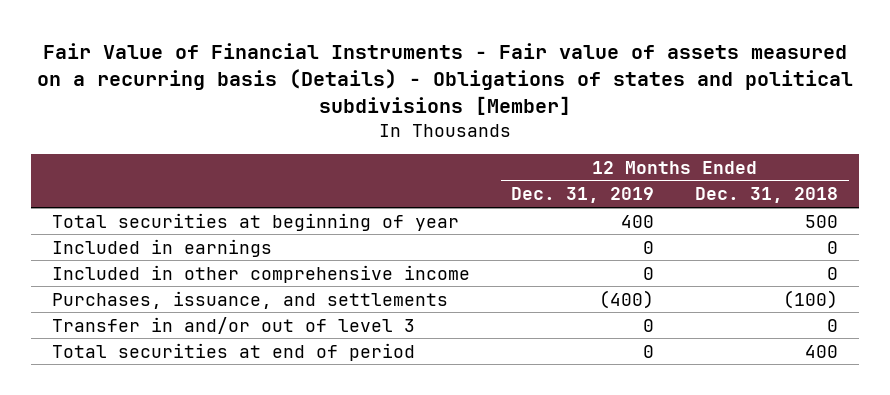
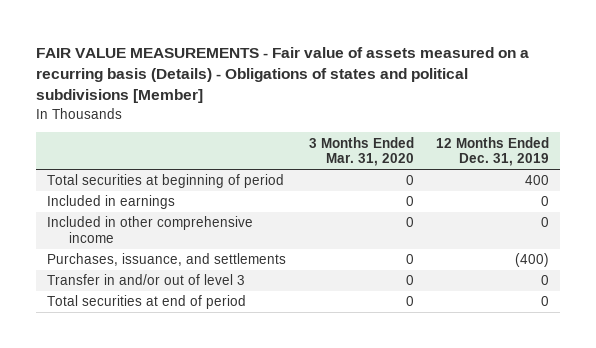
[37,42,854,116] Fair Value of Financial Instruments - Fair value of assets measured on a recurring basis (Details) - Obligations of states and political subdivisions [Member] -> [36,46,530,104] FAIR VALUE MEASUREMENTS - Fair value of assets measured on a recurring basis (Details) - Obligations of states and political subdivisions [Member]
[695,187,839,204] Dec. 31, 2018 -> none
none -> [308,136,414,167] 3 Months Ended Mar. 31, 2020
[51,212,459,231] Total securities at beginning of year -> [47,174,285,189] Total securities at beginning of period

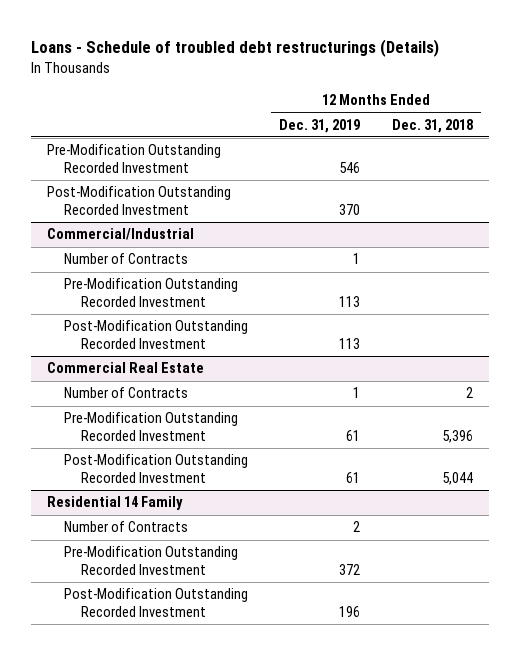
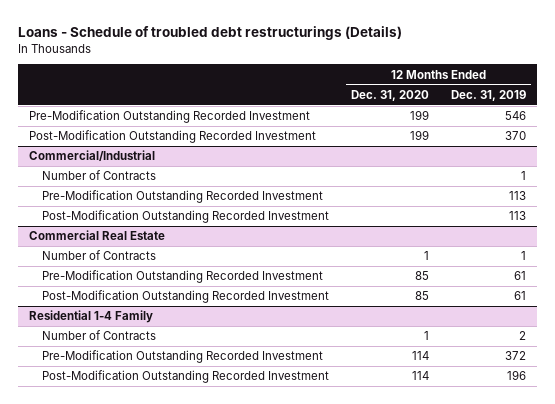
[392,118,474,133] Dec. 31, 2018 -> none
none -> [351,90,430,102] Dec. 31, 2020
[46,496,183,511] Residential 14 Family -> [29,310,154,324] Residential 1-4 Family

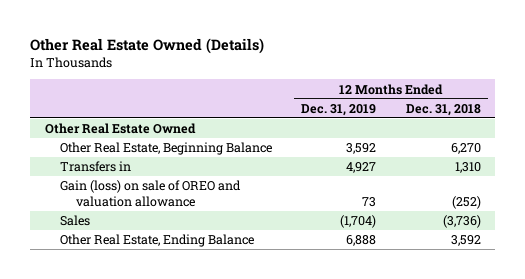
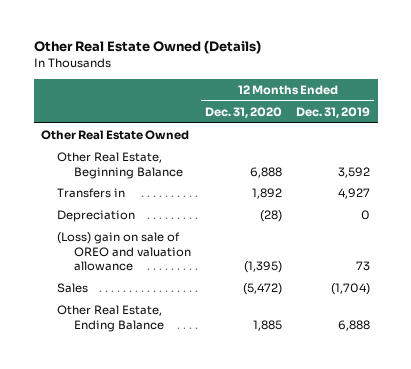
[405,103,481,116] Dec. 31, 2018 -> none
none -> [205,106,283,118] Dec. 31, 2020
none -> [57,210,136,223] Depreciation
[60,180,242,207] Gain (loss) on sale of OREO and valuation allowance -> [57,232,191,271] (Loss) gain on sale of OREO and valuation allowance

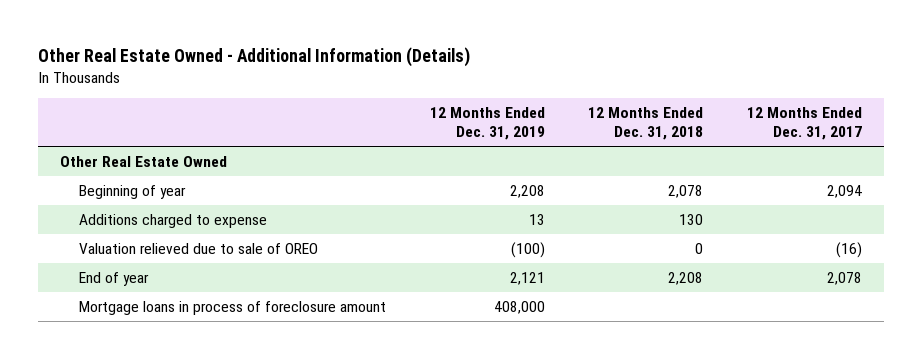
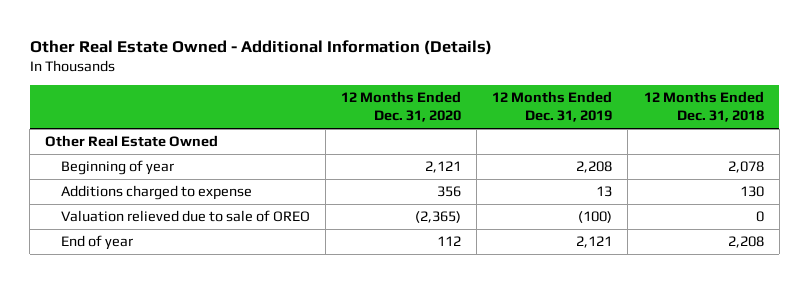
[747,107,863,141] 12 Months Ended Dec. 31, 2017 -> none
none -> [341,91,462,123] 12 Months Ended Dec. 31, 2020
[79,301,387,316] Mortgage loans in process of foreclosure amount -> none

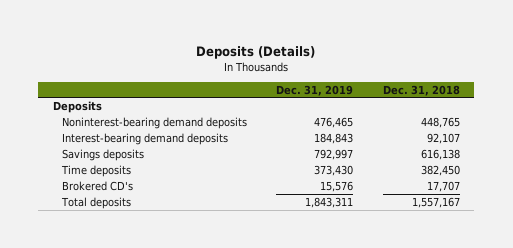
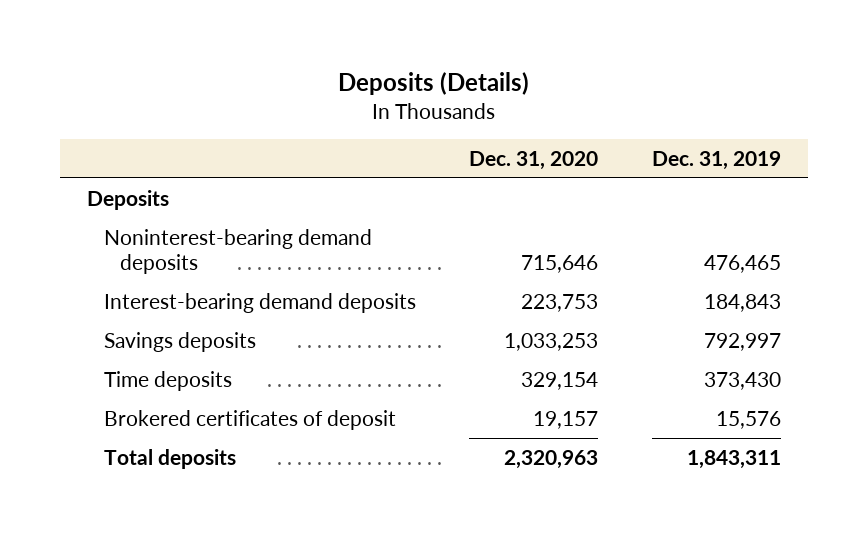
[382,84,460,96] Dec. 31, 2018 -> none
none -> [469,150,599,170] Dec. 31, 2020
[61,180,133,191] Brokered CD's -> [103,409,396,430] Brokered certificates of deposit

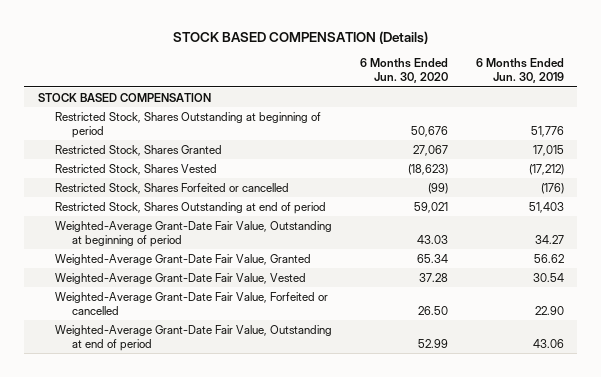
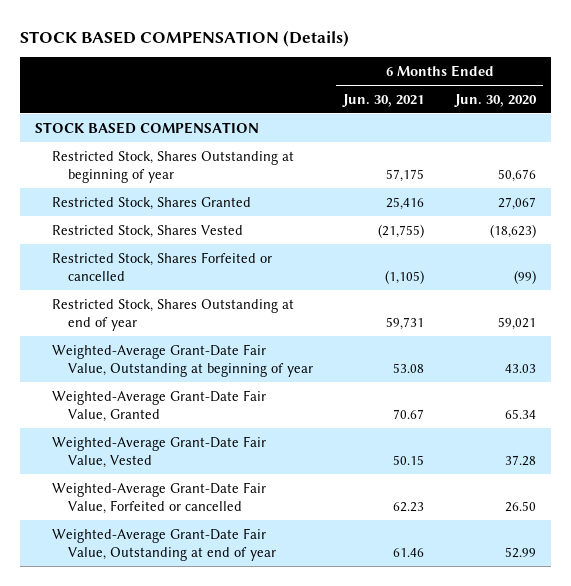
[475,58,564,84] 6 Months Ended Jun. 30, 2019 -> none
none -> [342,93,425,107] Jun. 30, 2021
[54,111,321,139] Restricted Stock, Shares Outstanding at beginning of period -> [51,150,294,184] Restricted Stock, Shares Outstanding at beginning of year
[54,201,326,214] Restricted Stock, Shares Outstanding at end of period -> [51,298,294,332] Restricted Stock, Shares Outstanding at end of year
[54,220,332,248] Weighted-Average Grant-Date Fair Value, Outstanding at beginning of period -> [51,343,313,378] Weighted-Average Grant-Date Fair Value, Outstanding at beginning of year
[54,324,332,352] Weighted-Average Grant-Date Fair Value, Outstanding at end of period -> [51,527,276,562] Weighted-Average Grant-Date Fair Value, Outstanding at end of year

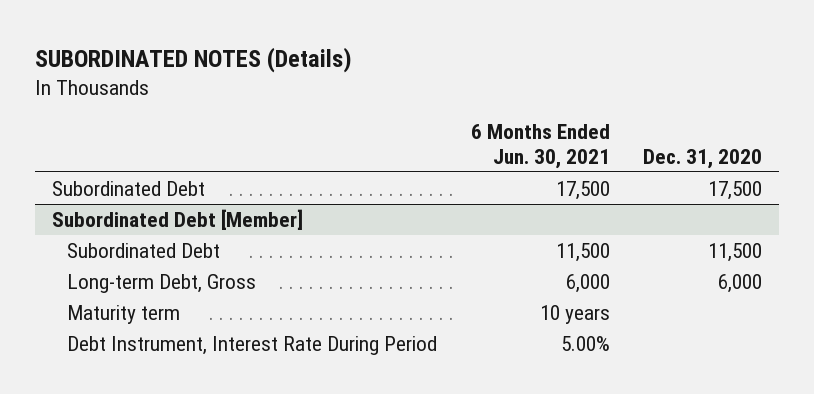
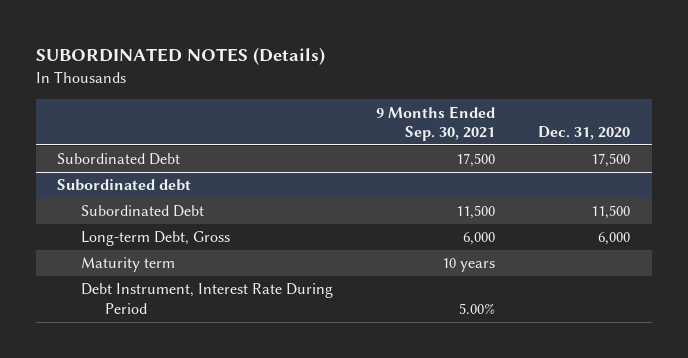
[470,124,610,169] 6 Months Ended Jun. 30, 2021 -> none
none -> [376,105,496,141] 9 Months Ended Sep. 30, 2021
[51,208,303,230] Subordinated Debt [Member] -> [57,179,192,192] Subordinated debt

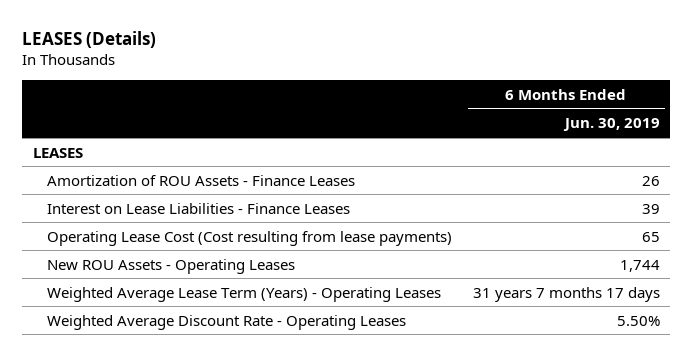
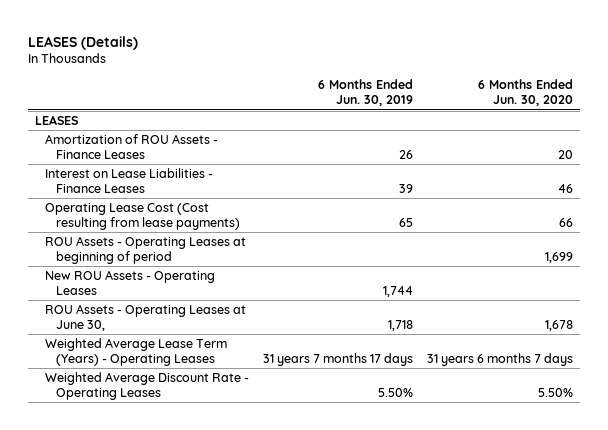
none -> [478,79,574,107] 6 Months Ended Jun. 30, 2020
none -> [45,235,247,264] ROU Assets - Operating Leases at beginning of period
none -> [45,303,247,331] ROU Assets - Operating Leases at June 30,

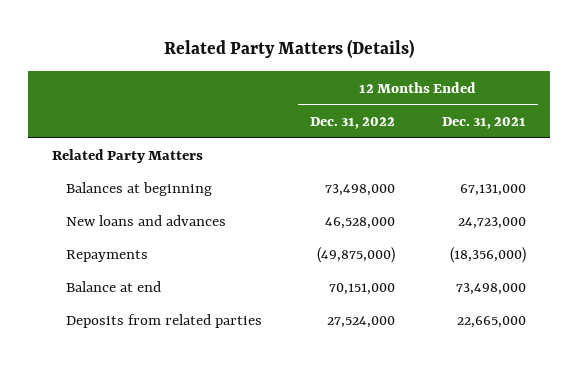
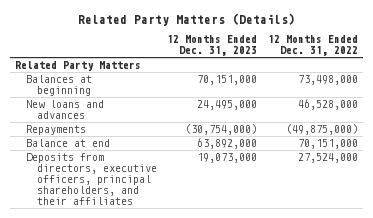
[442,116,527,129] Dec. 31, 2021 -> none
none -> [167,35,258,57] 12 Months Ended Dec. 31, 2023
[65,314,262,329] Deposits from related parties -> [25,152,157,206] Deposits from directors, executive officers, principal shareholders, and their affiliates

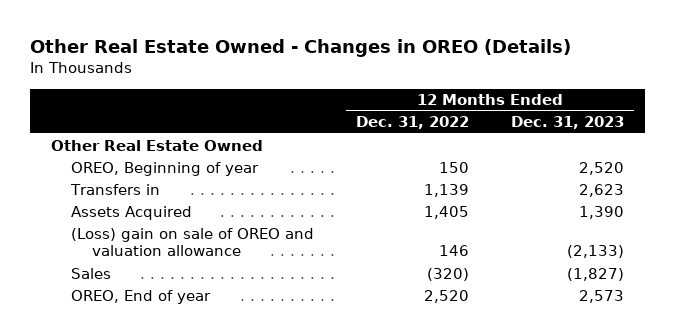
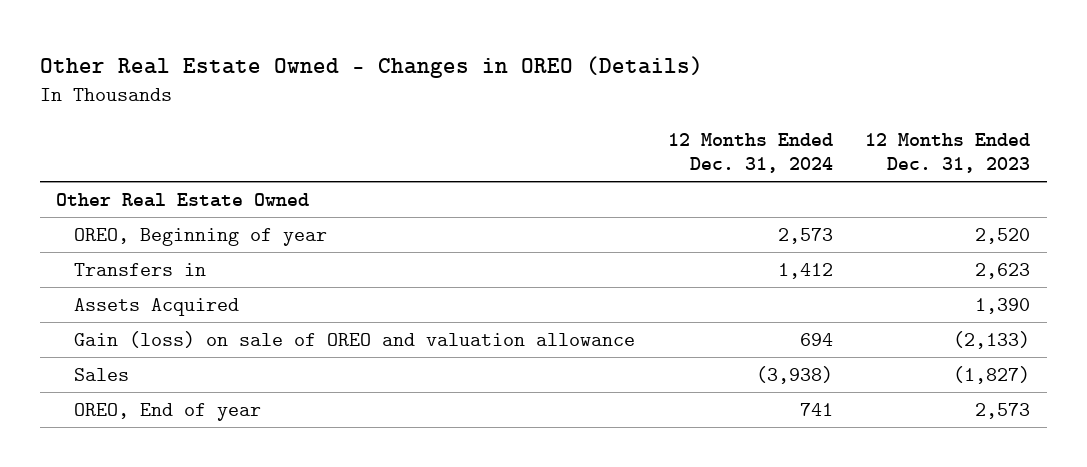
[356,116,470,130] Dec. 31, 2022 -> none
none -> [667,132,833,174] 12 Months Ended Dec. 31, 2024
[71,227,315,257] (Loss) gain on sale of OREO and valuation allowance -> [73,330,635,348] Gain (loss) on sale of OREO and valuation allowance

